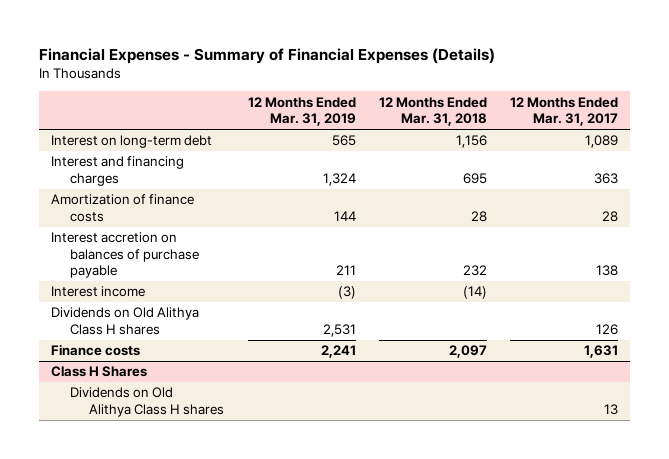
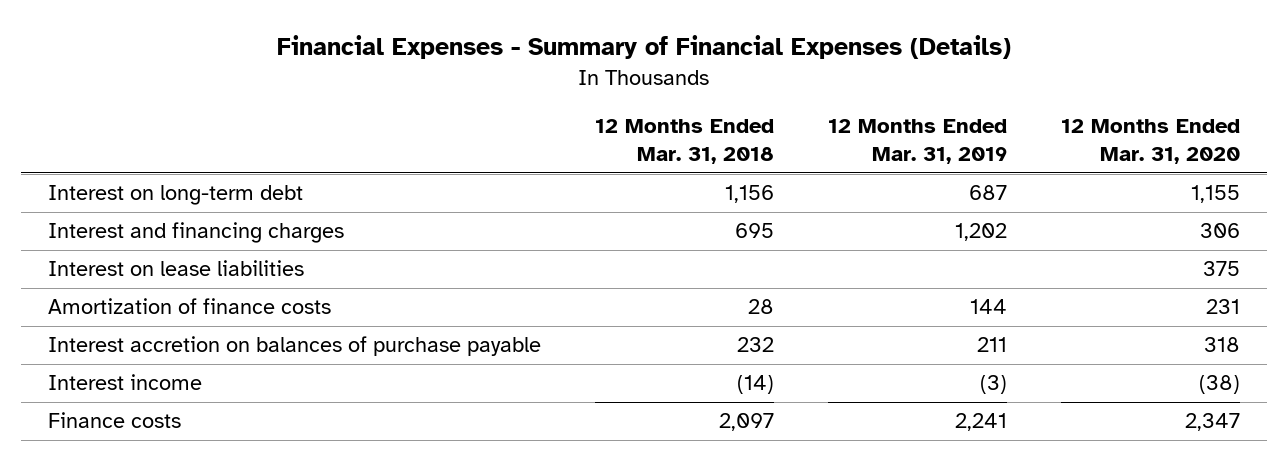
[510,96,619,127] 12 Months Ended Mar. 31, 2017 -> none
none -> [1060,119,1240,165] 12 Months Ended Mar. 31, 2020
[331,135,356,147] 565 -> [969,185,1008,201] 687
[322,172,356,186] 1,324 -> [955,223,1008,242] 1,202
none -> [48,260,305,277] Interest on lease liabilities
[50,307,199,335] Dividends on Old Alithya Class H shares -> none
[50,366,147,378] Class H Shares -> none
[70,387,225,417] Dividends on Old Alithya Class H shares -> none

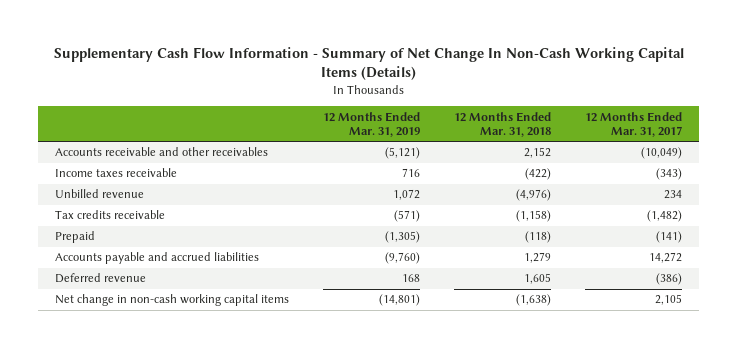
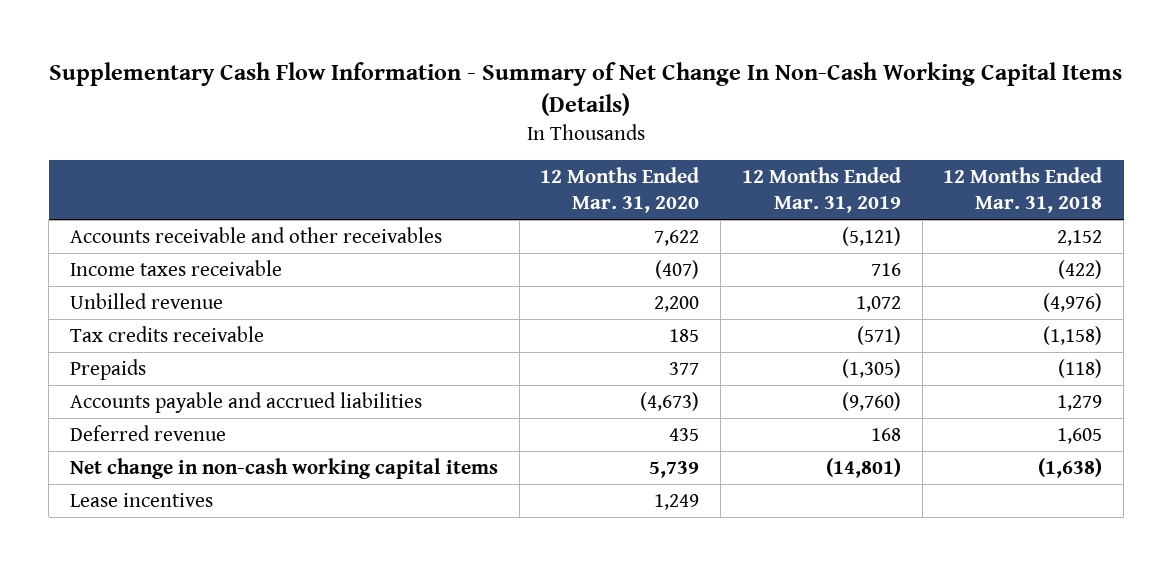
[585,111,683,138] 12 Months Ended Mar. 31, 2017 -> none
none -> [540,166,700,214] 12 Months Ended Mar. 31, 2020
[55,231,96,244] Prepaid -> [69,358,146,380] Prepaids
none -> [69,492,213,507] Lease incentives

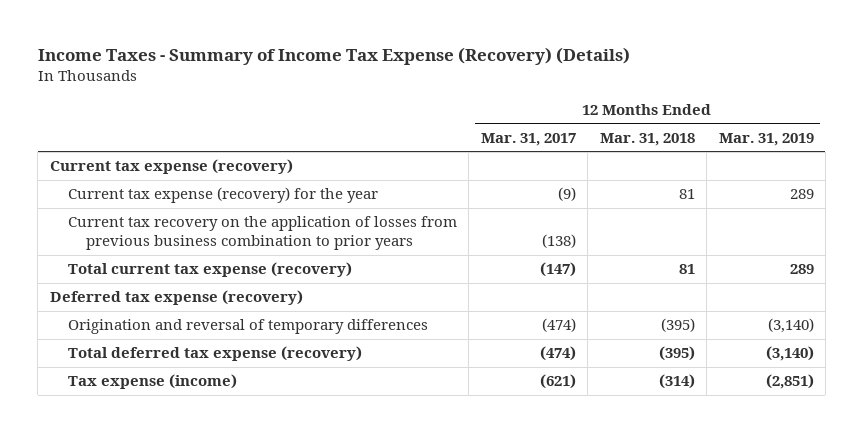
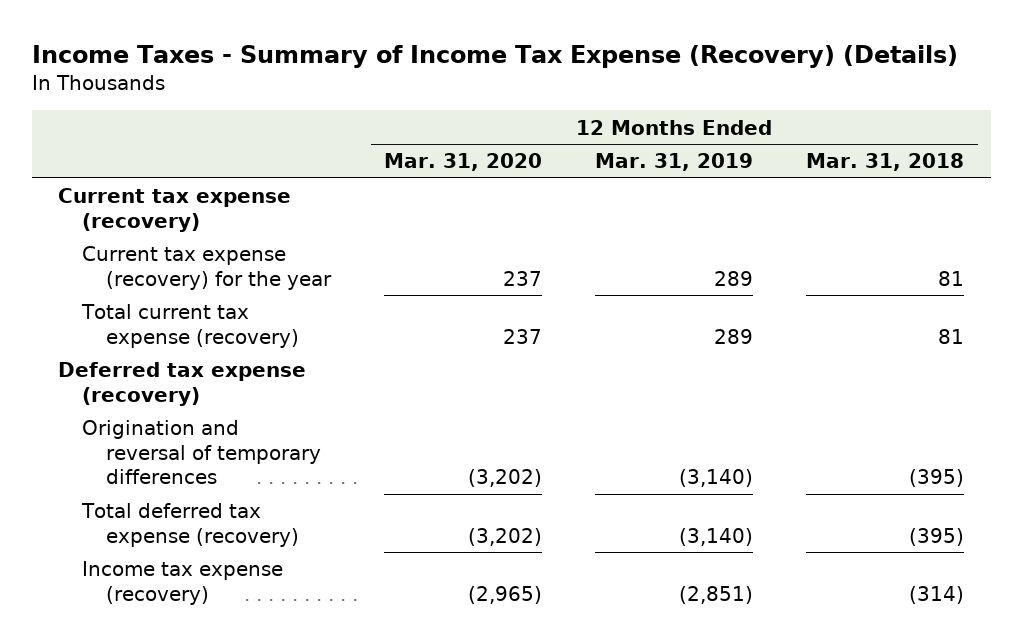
[480,132,576,146] Mar. 31, 2017 -> none
none -> [384,153,543,172] Mar. 31, 2020
[67,216,457,251] Current tax recovery on the application of losses from previous business combination to prior years -> none
[67,374,237,390] Tax expense (income) -> [82,561,284,605] Income tax expense (recovery)

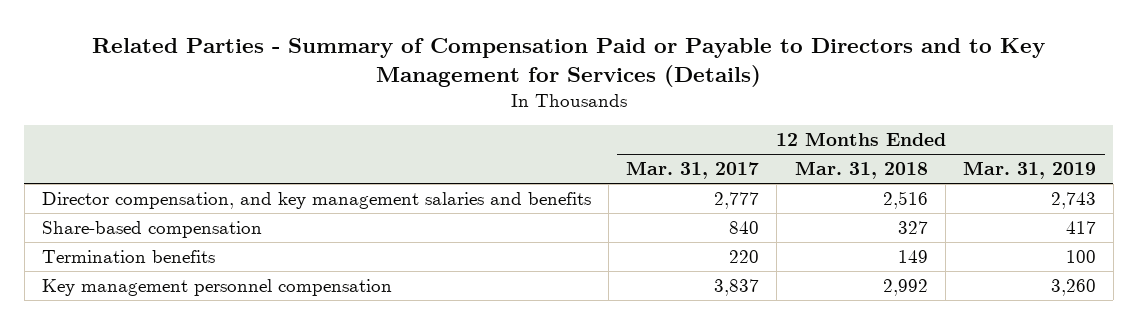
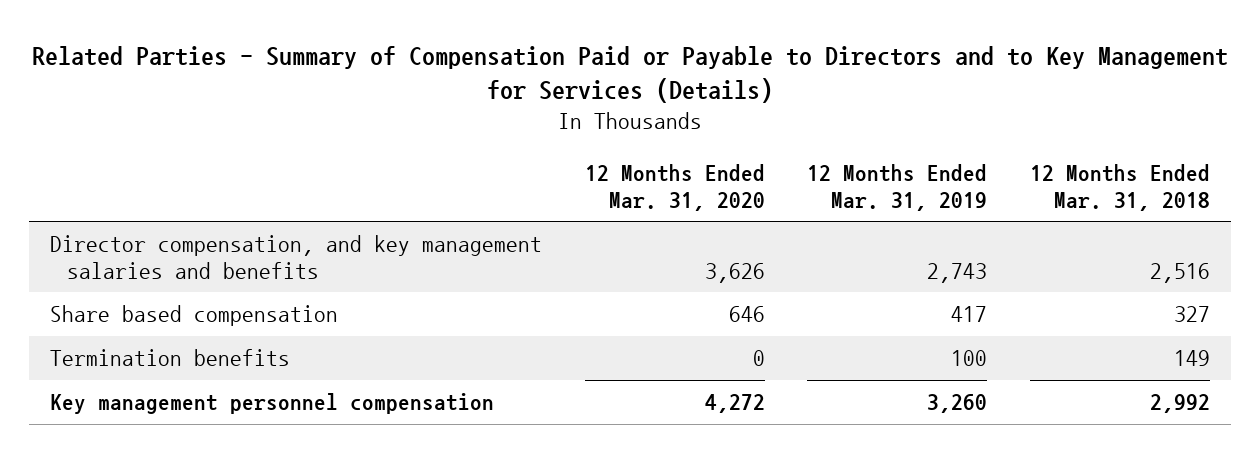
[626,161,760,180] Mar. 31, 2017 -> none
none -> [584,163,765,211] 12 Months Ended Mar. 31, 2020
[42,220,263,238] Share-based compensation -> [50,304,339,326] Share based compensation

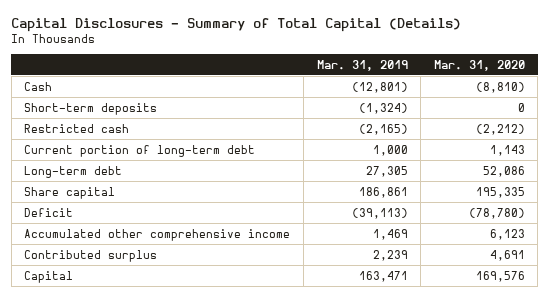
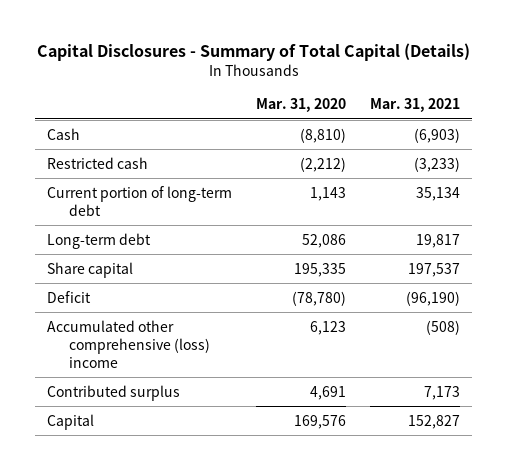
[316,59,408,71] Mar. 31, 2019 -> none
none -> [370,98,461,113] Mar. 31, 2021
[24,102,158,115] Short-term deposits -> none
[24,228,291,241] Accumulated other comprehensive income -> [47,319,210,369] Accumulated other comprehensive (loss) income

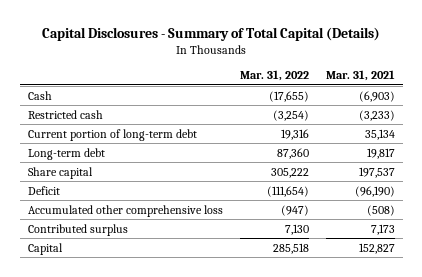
[256,98,347,113] Mar. 31, 2020 -> none
none -> [239,70,309,82] Mar. 31, 2022
[47,319,210,369] Accumulated other comprehensive (loss) income -> [27,204,223,217] Accumulated other comprehensive loss

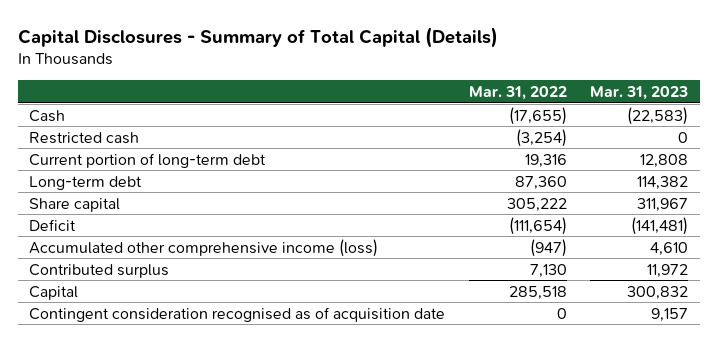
[325,70,395,82] Mar. 31, 2021 -> none
none -> [590,85,689,100] Mar. 31, 2023
[27,204,223,217] Accumulated other comprehensive loss -> [29,238,379,257] Accumulated other comprehensive income (loss)
none -> [29,306,446,322] Contingent consideration recognised as of acquisition date

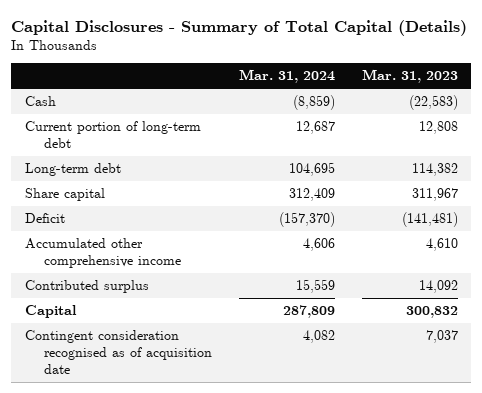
[468,85,567,100] Mar. 31, 2022 -> none
none -> [238,69,335,84] Mar. 31, 2024
[29,131,140,144] Restricted cash -> none
[29,238,379,257] Accumulated other comprehensive income (loss) -> [24,238,181,269] Accumulated other comprehensive income
[647,263,689,278] 11,972 -> [418,280,458,294] 14,092
[651,307,689,322] 9,157 -> [425,330,458,344] 7,037

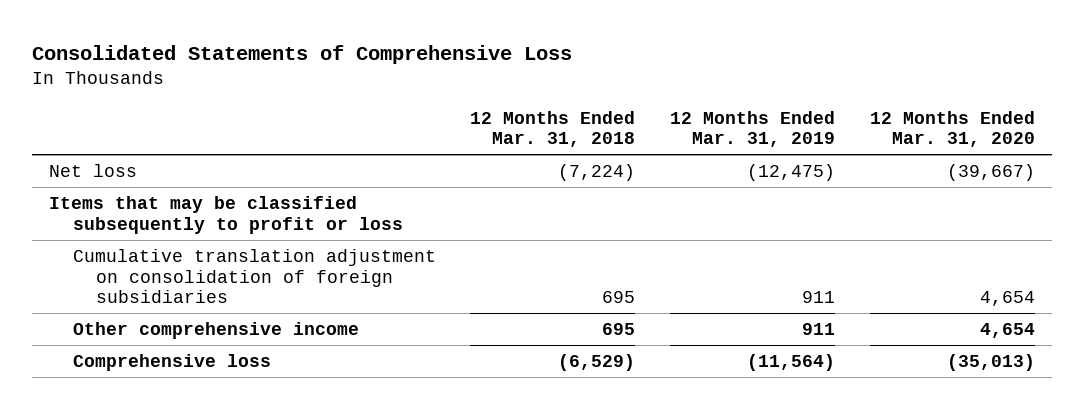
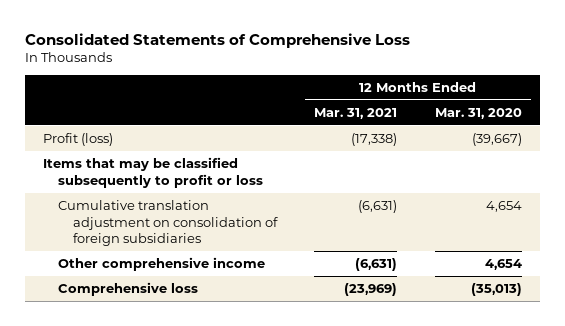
[470,110,636,148] 12 Months Ended Mar. 31, 2018 -> none
[670,110,836,148] 12 Months Ended Mar. 31, 2019 -> none
none -> [314,107,398,119] Mar. 31, 2021
[49,163,138,177] Net loss -> [43,132,114,146] Profit (loss)

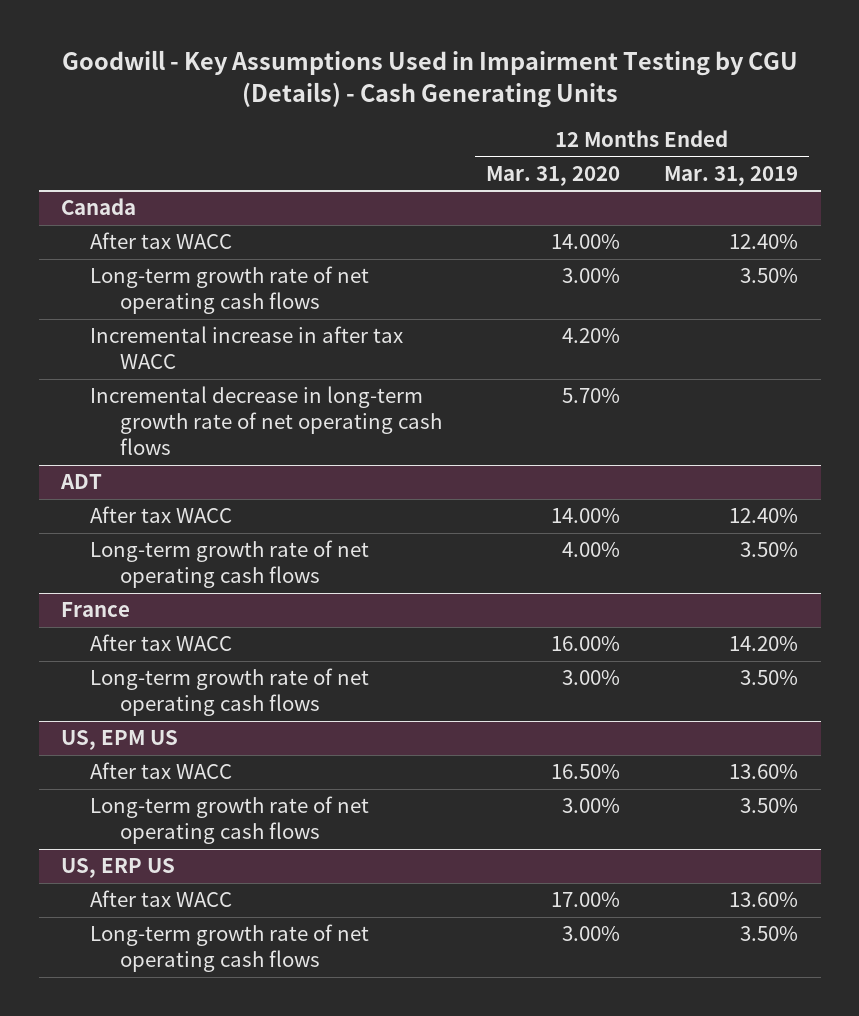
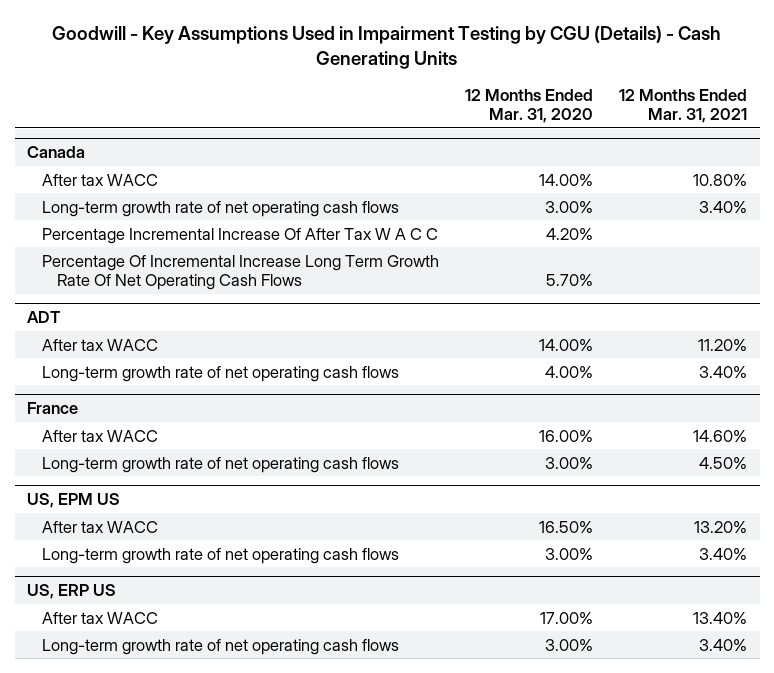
[664,165,799,186] Mar. 31, 2019 -> none
none -> [618,89,747,124] 12 Months Ended Mar. 31, 2021
[90,326,404,370] Incremental increase in after tax WACC -> [42,227,439,244] Percentage Incremental Increase Of After Tax W A C C
[90,386,442,456] Incremental decrease in long-term growth rate of net operating cash flows -> [42,254,440,290] Percentage Of Incremental Increase Long Term Growth Rate Of Net Operating Cash Flows

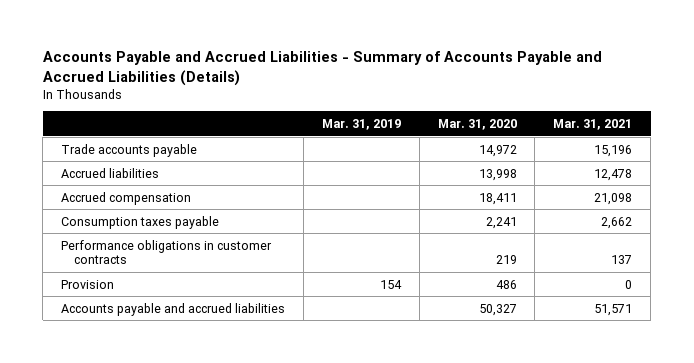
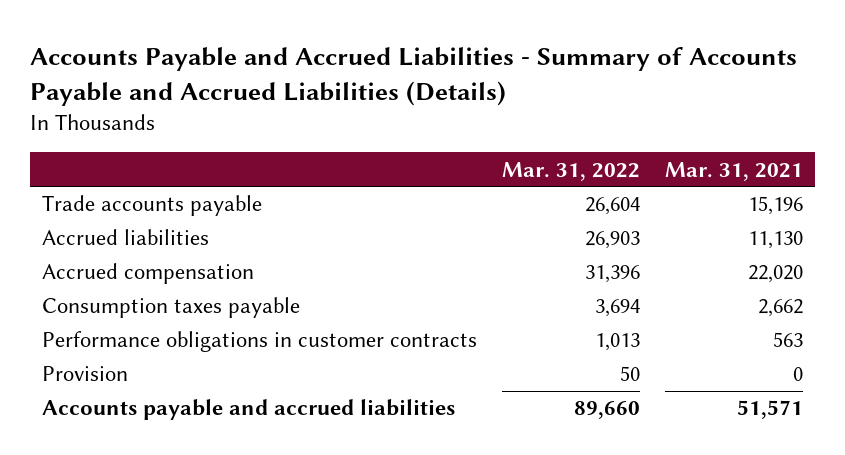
[321,118,401,130] Mar. 31, 2019 -> none
[437,118,517,130] Mar. 31, 2020 -> none
none -> [502,161,641,181] Mar. 31, 2022
[594,168,633,181] 12,478 -> [747,231,803,250] 11,130
[594,192,633,205] 21,098 -> [747,265,803,284] 22,020
[611,255,633,265] 137 -> [772,332,803,348] 563

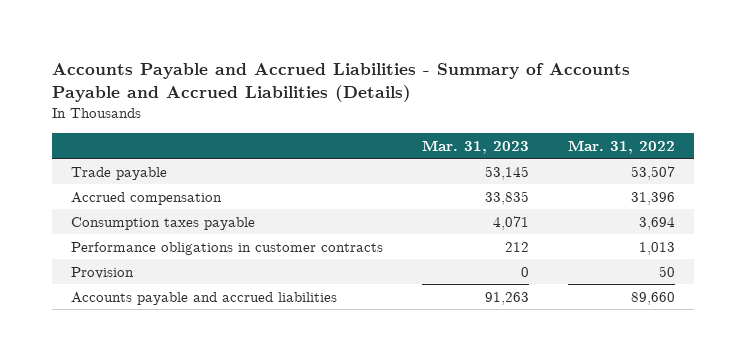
[664,161,803,181] Mar. 31, 2021 -> none
none -> [422,139,530,154] Mar. 31, 2023
[42,229,210,246] Accrued liabilities -> none
[42,195,263,217] Trade accounts payable -> [71,166,168,180] Trade payable
[585,197,641,216] 26,604 -> [630,165,675,180] 53,507

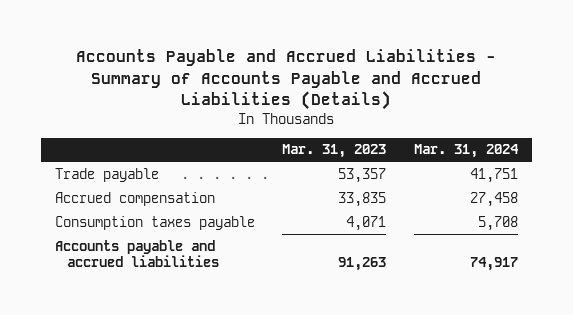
[567,139,675,154] Mar. 31, 2022 -> none
none -> [413,144,519,159] Mar. 31, 2024
[485,165,530,180] 53,145 -> [338,167,387,183] 53,357
[71,241,384,255] Performance obligations in customer contracts -> none
[71,266,135,279] Provision -> none

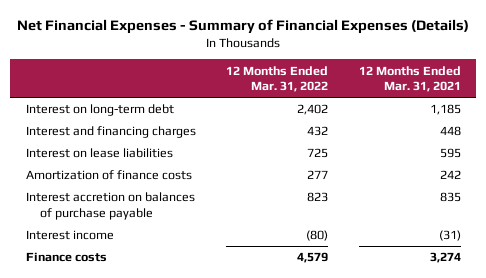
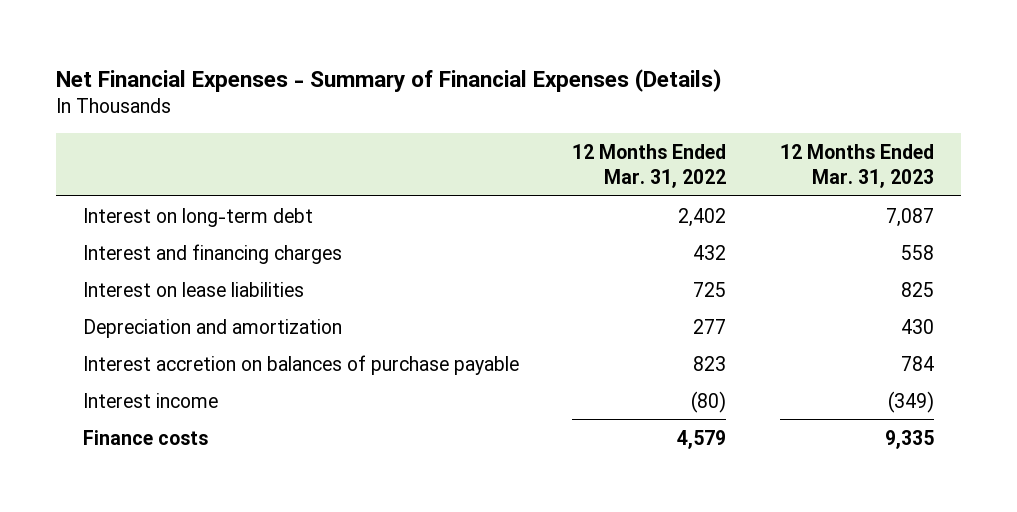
[358,65,461,93] 12 Months Ended Mar. 31, 2021 -> none
none -> [779,143,934,188] 12 Months Ended Mar. 31, 2023
[25,170,192,181] Amortization of finance costs -> [83,318,343,338] Depreciation and amortization

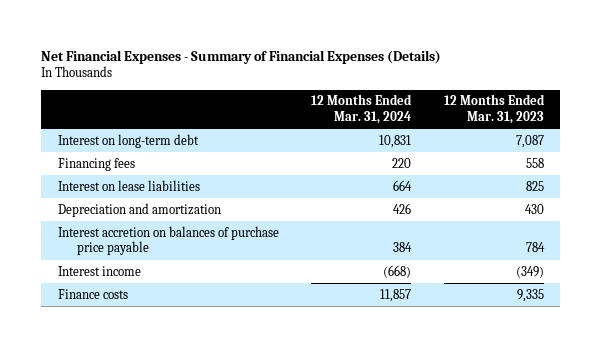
[572,143,727,188] 12 Months Ended Mar. 31, 2022 -> none
none -> [311,94,413,125] 12 Months Ended Mar. 31, 2024
[83,243,343,264] Interest and financing charges -> [57,157,135,171] Financing fees
[83,354,520,375] Interest accretion on balances of purchase payable -> [57,225,279,256] Interest accretion on balances of purchase price payable

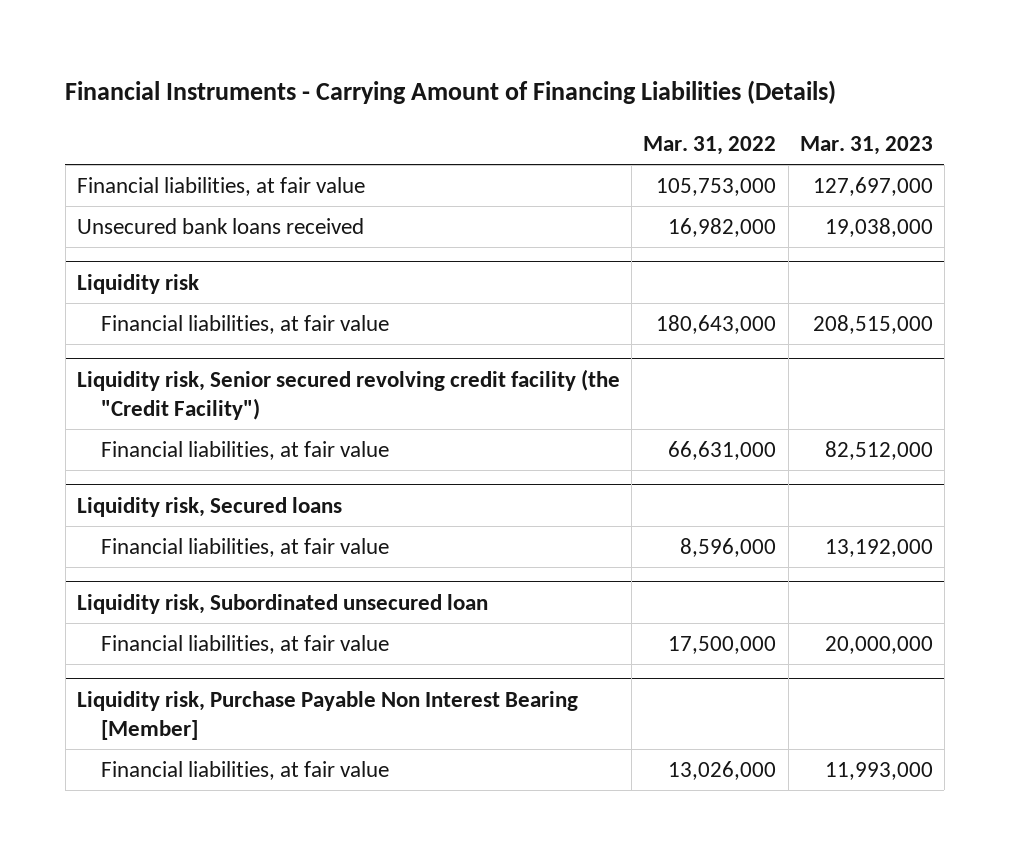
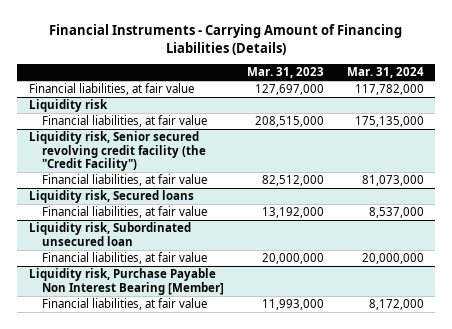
[643,135,777,155] Mar. 31, 2022 -> none
none -> [346,67,424,79] Mar. 31, 2024
[77,218,365,235] Unsecured bank loans received -> none

